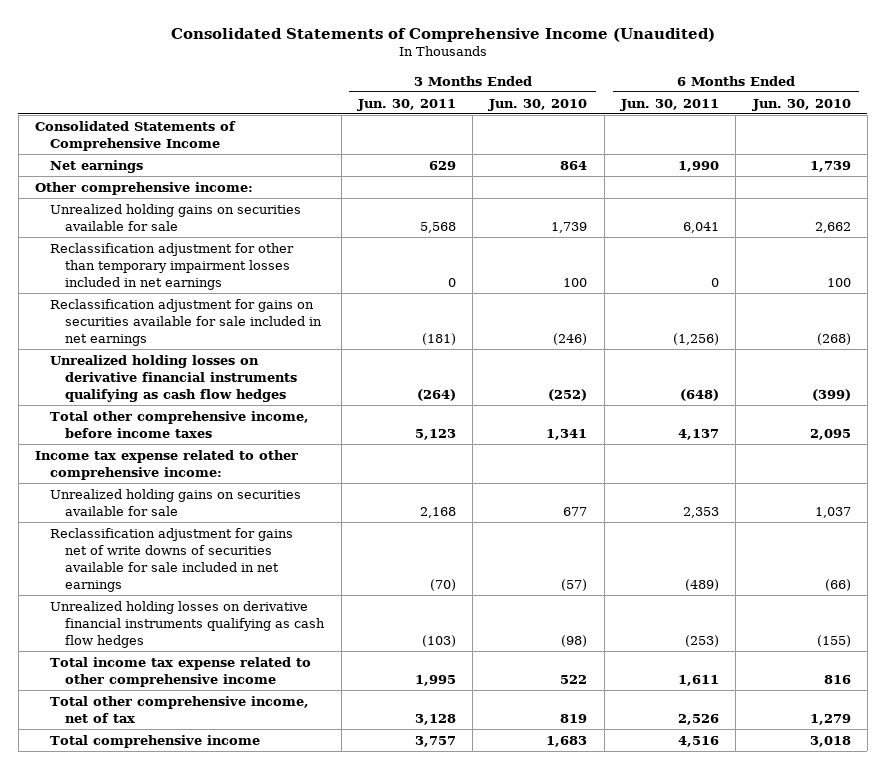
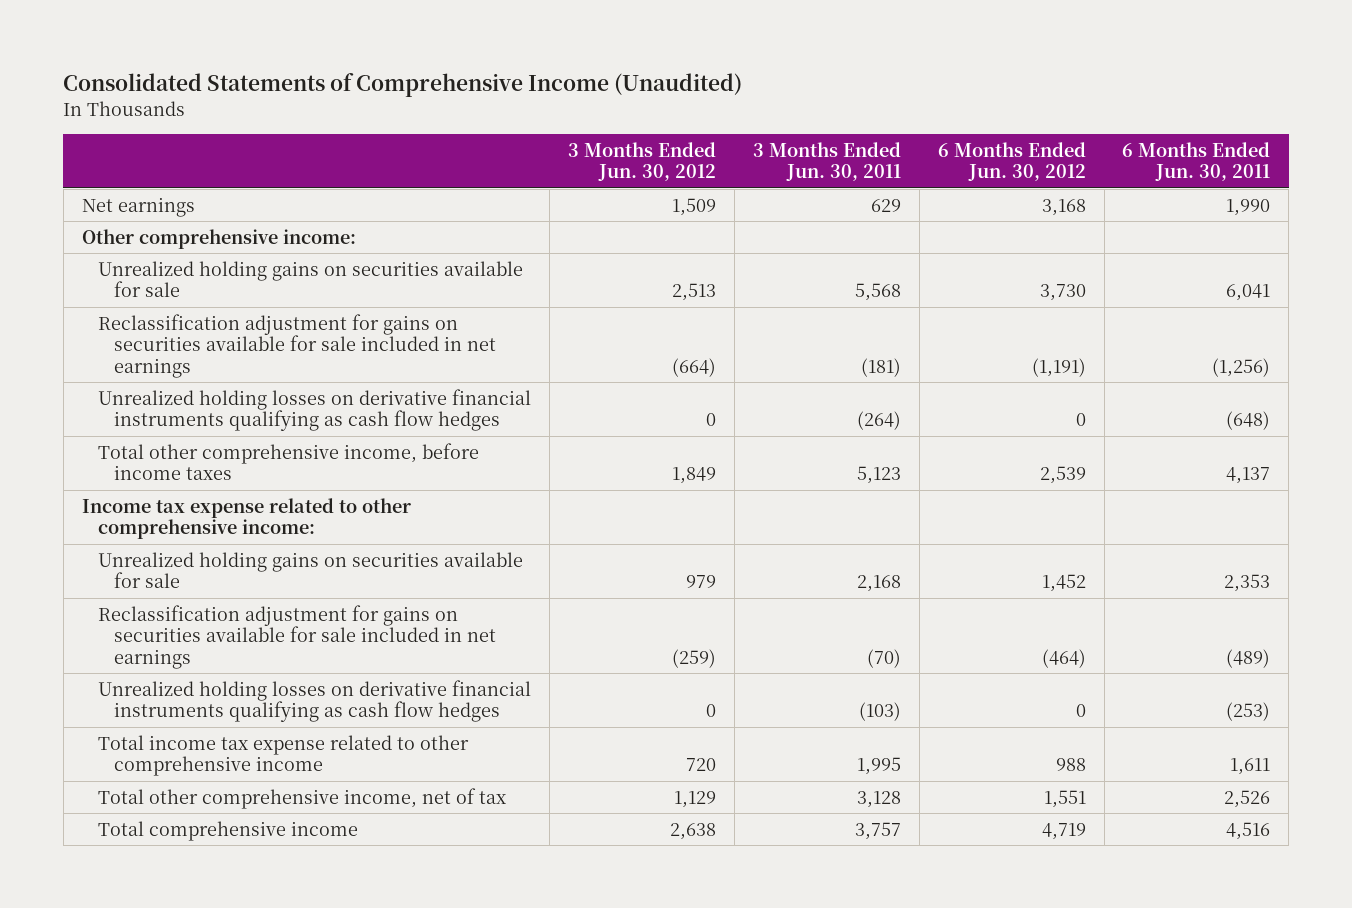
[488,98,588,111] Jun. 30, 2010 -> none
[751,98,851,111] Jun. 30, 2010 -> none
none -> [567,141,716,182] 3 Months Ended Jun. 30, 2012
none -> [937,141,1086,182] 6 Months Ended Jun. 30, 2012
[34,120,236,151] Consolidated Statements of Comprehensive Income -> none
[50,242,295,290] Reclassification adjustment for other than temporary impairment losses included in net earnings -> none
[50,527,294,592] Reclassification adjustment for gains net of write downs of securities available for sale included in net earnings -> [97,604,497,670] Reclassification adjustment for gains on securities available for sale included in net earnings

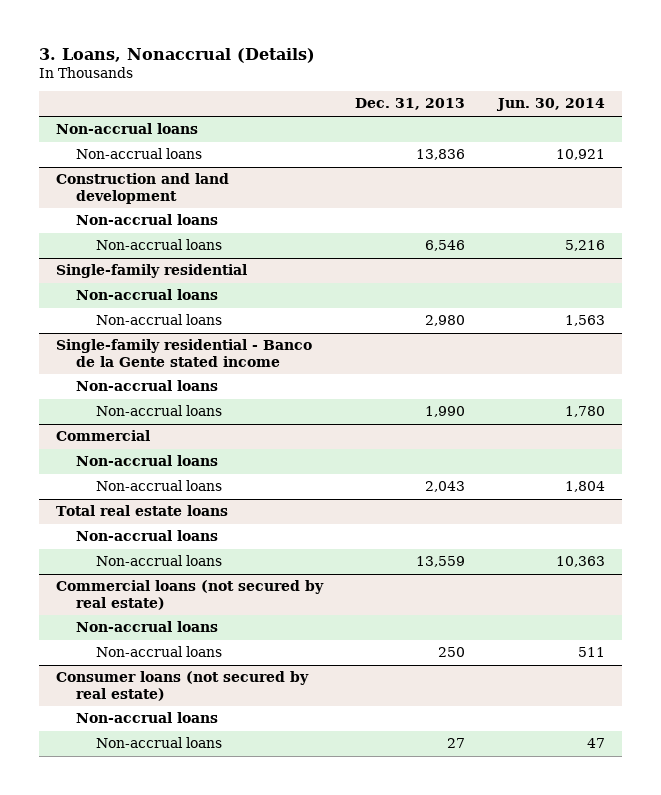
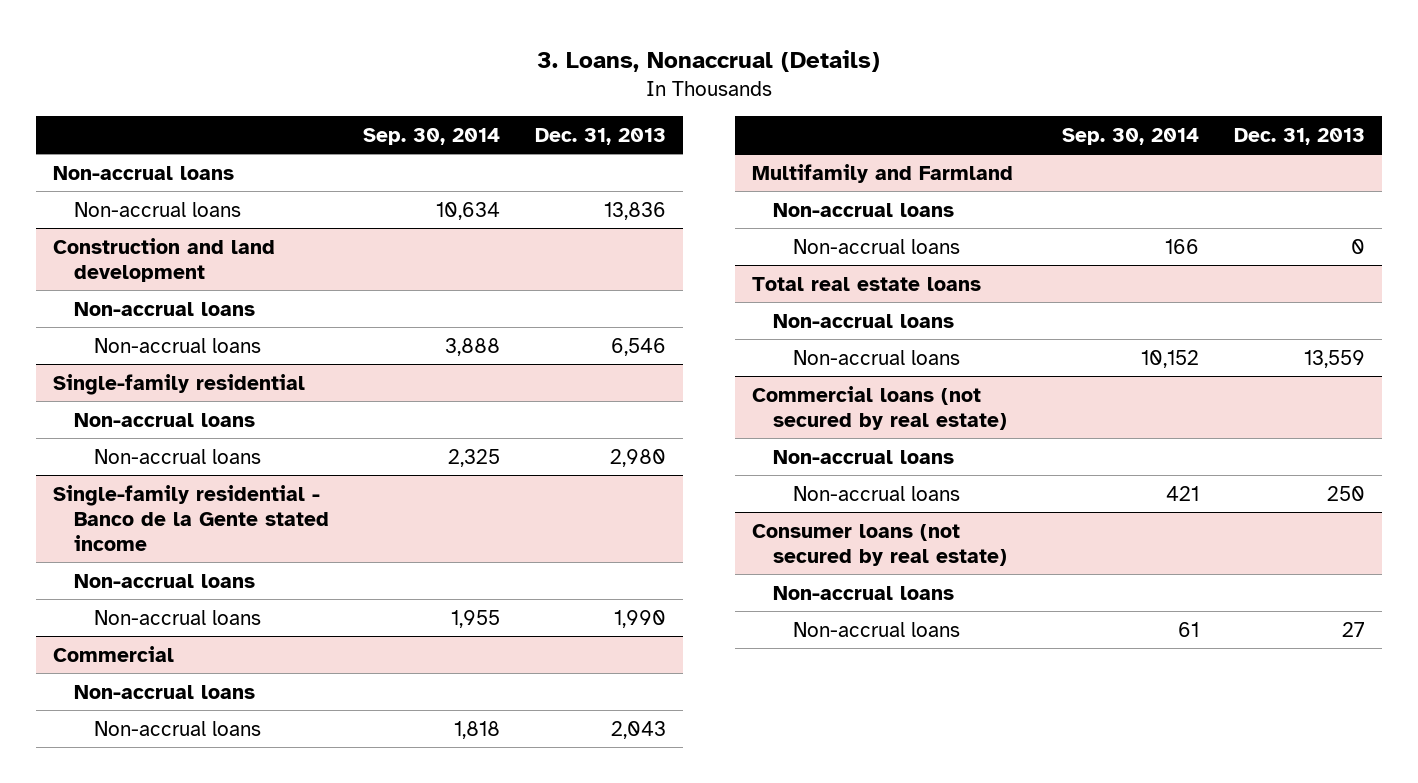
[496,98,606,112] Jun. 30, 2014 -> none
none -> [363,127,501,145] Sep. 30, 2014
none -> [752,163,1014,183] Multifamily and Farmland
none -> [772,202,954,217] Non-accrual loans
none -> [793,238,961,254] Non-accrual loans

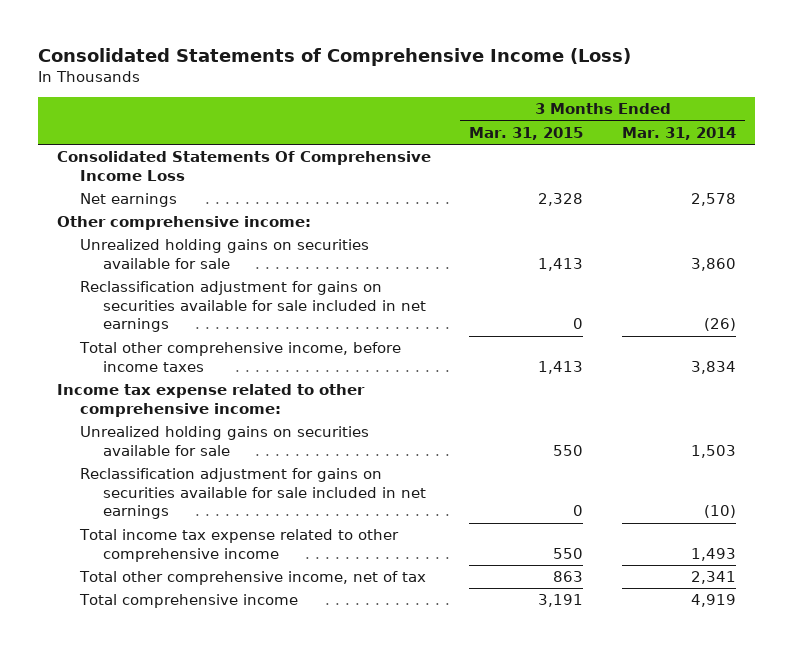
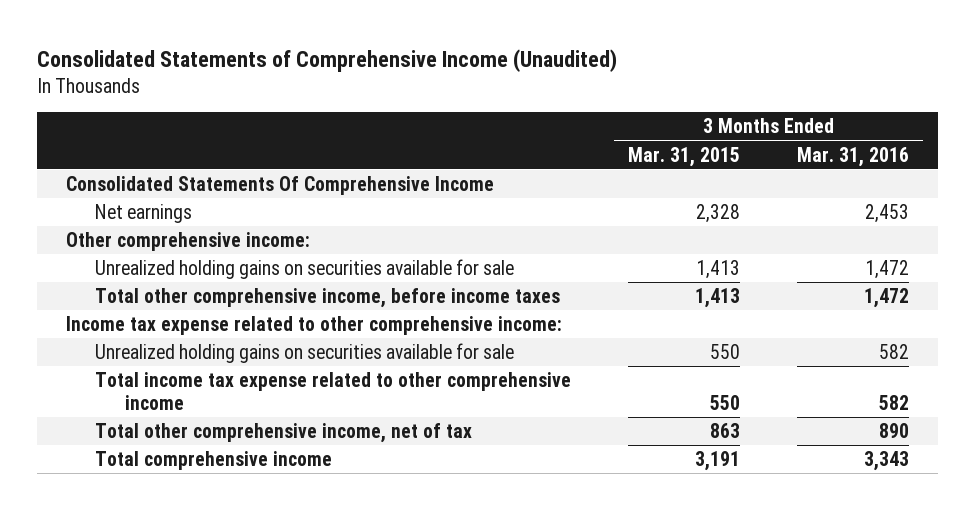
[38,47,632,66] Consolidated Statements of Comprehensive Income (Loss) -> [37,49,618,73] Consolidated Statements of Comprehensive Income (Unaudited)
[621,126,736,140] Mar. 31, 2014 -> none
none -> [797,146,910,167] Mar. 31, 2016
[57,151,432,181] Consolidated Statements Of Comprehensive Income Loss -> [65,175,494,195] Consolidated Statements Of Comprehensive Income
[80,281,427,333] Reclassification adjustment for gains on securities available for sale included in net earnings -> none
[80,468,427,520] Reclassification adjustment for gains on securities available for sale included in net earnings -> none

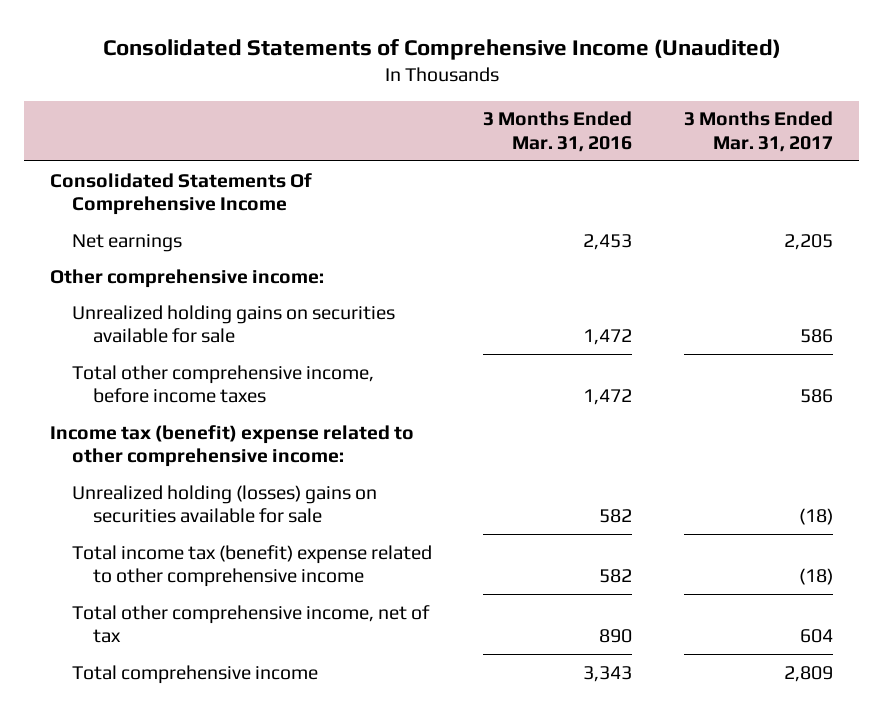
[628,146,741,167] Mar. 31, 2015 -> none
none -> [684,111,834,152] 3 Months Ended Mar. 31, 2017
[65,315,562,335] Income tax expense related to other comprehensive income: -> [50,424,415,468] Income tax (benefit) expense related to other comprehensive income:
[95,342,515,363] Unrealized holding gains on securities available for sale -> [71,484,377,524] Unrealized holding (losses) gains on securities available for sale
[95,371,572,410] Total income tax expense related to other comprehensive income -> [71,544,432,588] Total income tax (benefit) expense related to other comprehensive income

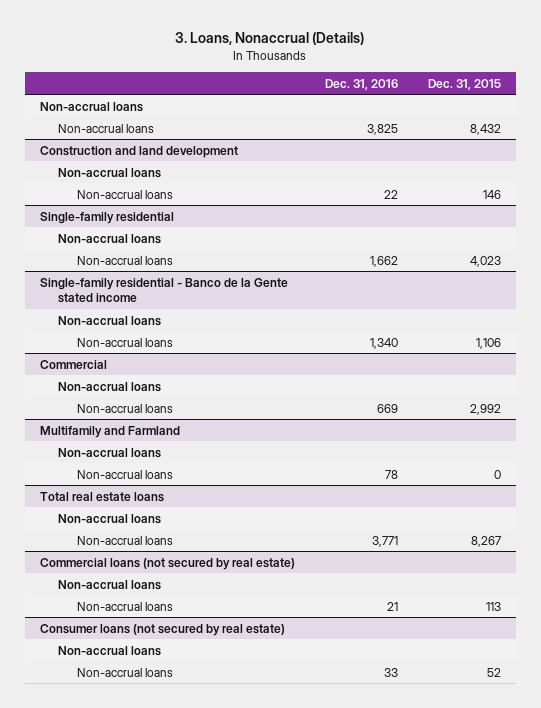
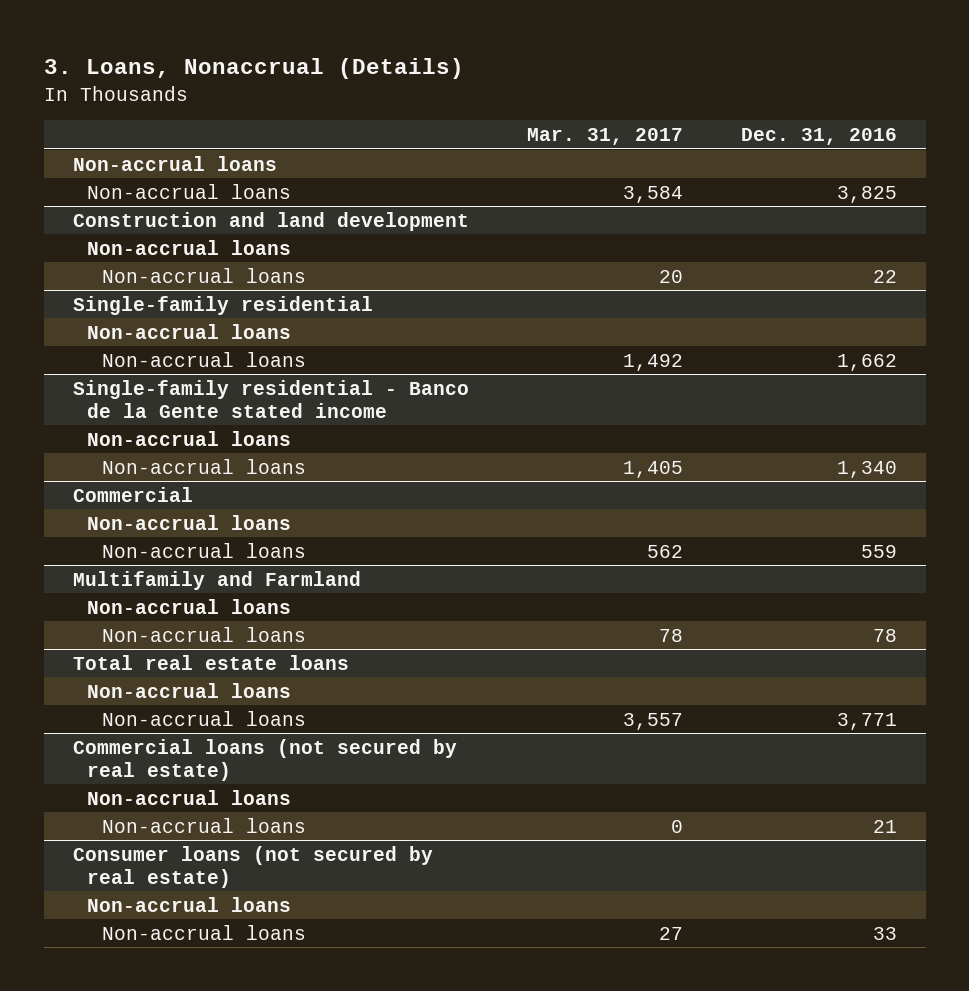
[427,78,501,90] Dec. 31, 2015 -> none
none -> [526,127,683,145] Mar. 31, 2017
[376,403,398,413] 669 -> [860,544,897,558] 559

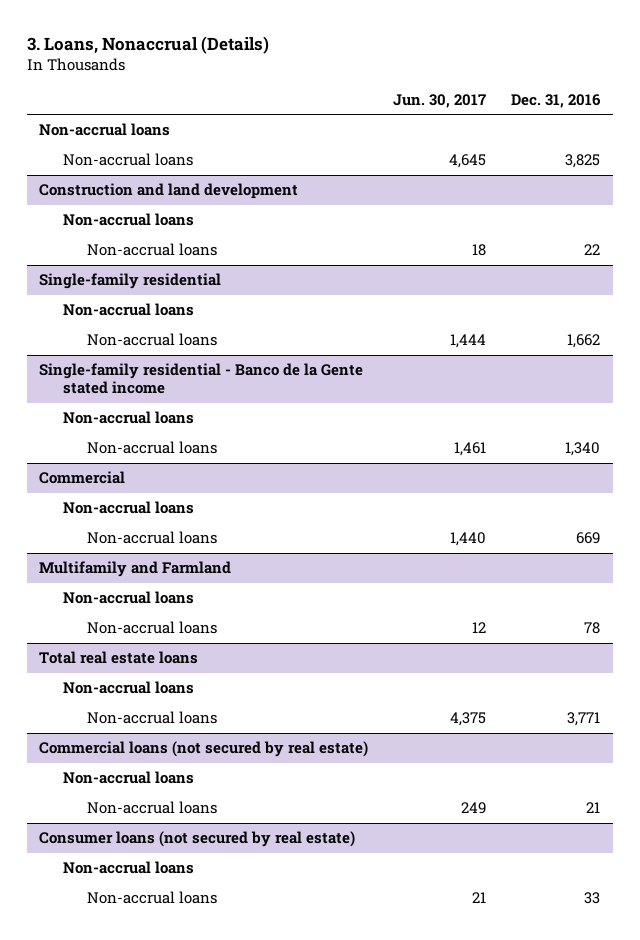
[526,127,683,145] Mar. 31, 2017 -> none
none -> [393,93,487,108] Jun. 30, 2017
[860,544,897,558] 559 -> [576,532,601,545] 669

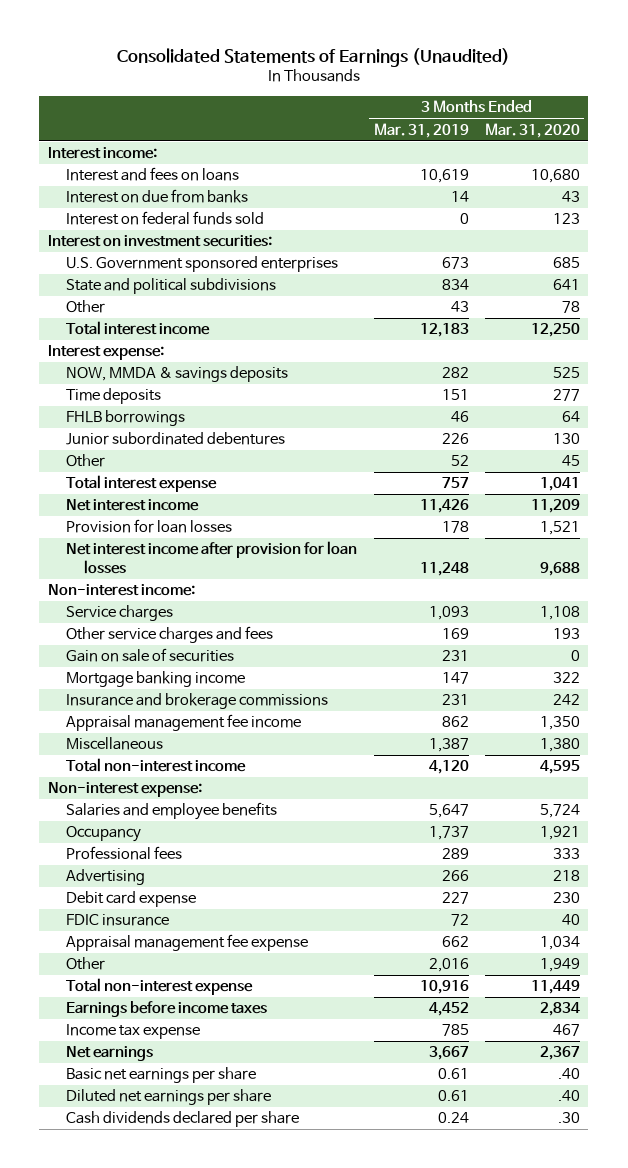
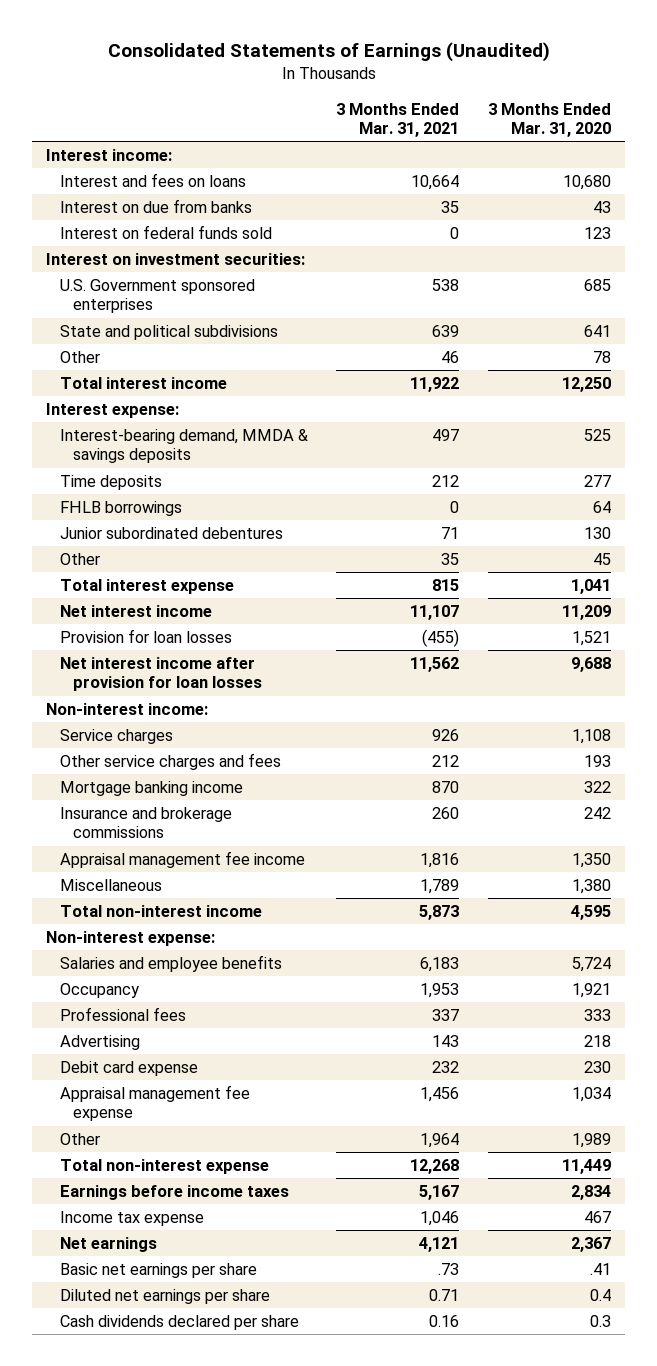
[373,122,469,138] Mar. 31, 2019 -> none
none -> [336,102,460,138] 3 Months Ended Mar. 31, 2021
[65,366,288,383] NOW, MMDA & savings deposits -> [59,428,308,464] Interest-bearing demand, MMDA & savings deposits
[65,648,234,663] Gain on sale of securities -> none
[65,914,169,927] FDIC insurance -> none
[540,958,581,973] 1,949 -> [572,1132,612,1148] 1,989
[558,1068,581,1080] .40 -> [590,1262,612,1275] .41
[558,1090,581,1102] .40 -> [590,1288,612,1301] 0.4
[558,1112,581,1124] .30 -> [590,1314,612,1327] 0.3

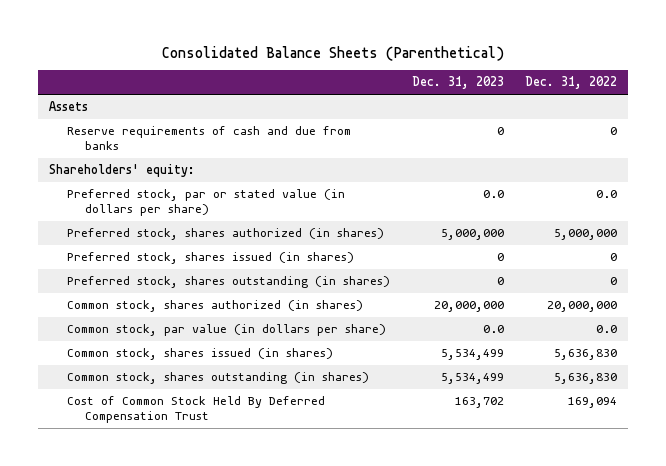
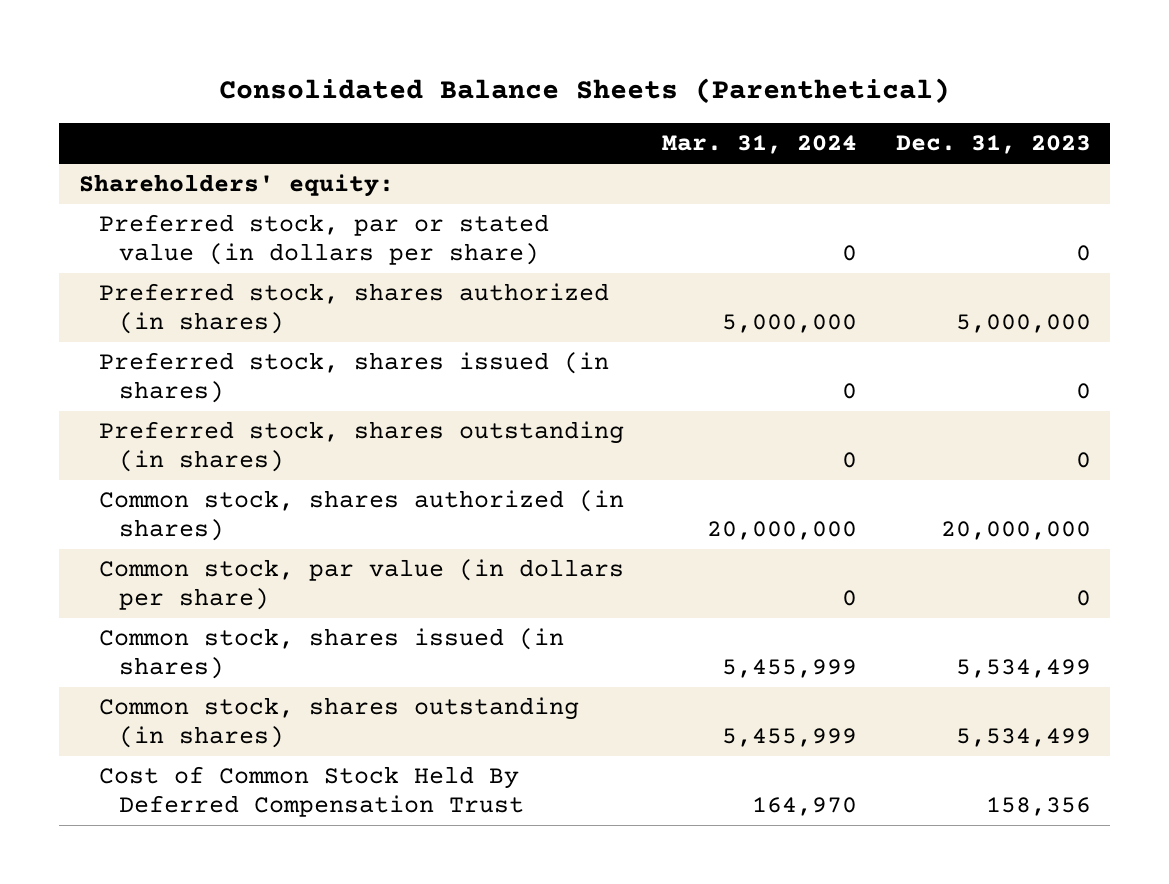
[524,76,617,90] Dec. 31, 2022 -> none
none -> [662,135,858,155] Mar. 31, 2024
[48,101,88,112] Assets -> none
[67,126,352,151] Reserve requirements of cash and due from banks -> none
[482,190,504,199] 0.0 -> [1075,245,1091,262] 0
[482,325,504,334] 0.0 -> [1075,590,1091,607] 0
[454,397,504,409] 163,702 -> [985,797,1091,817] 158,356

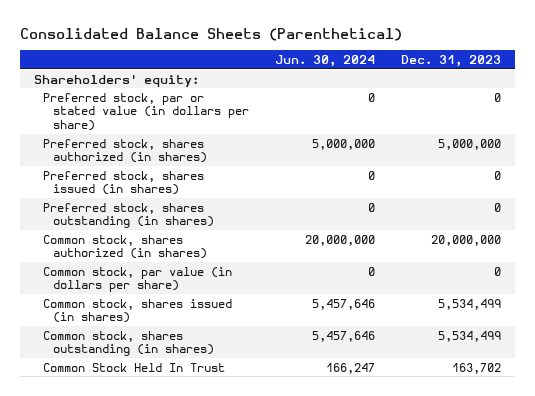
[662,135,858,155] Mar. 31, 2024 -> none
none -> [275,55,376,68] Jun. 30, 2024
[98,766,524,818] Cost of Common Stock Held By Deferred Compensation Trust -> none
none -> [43,362,226,372] Common Stock Held In Trust

